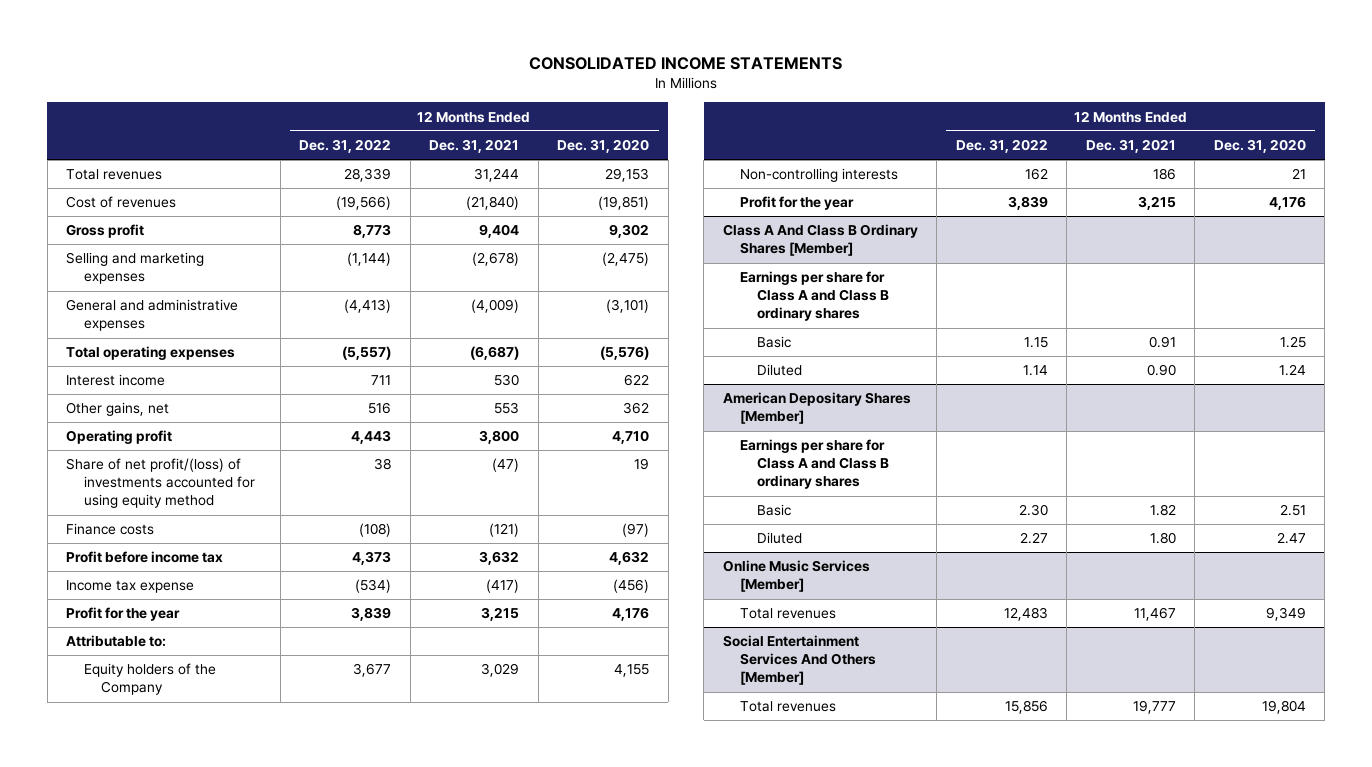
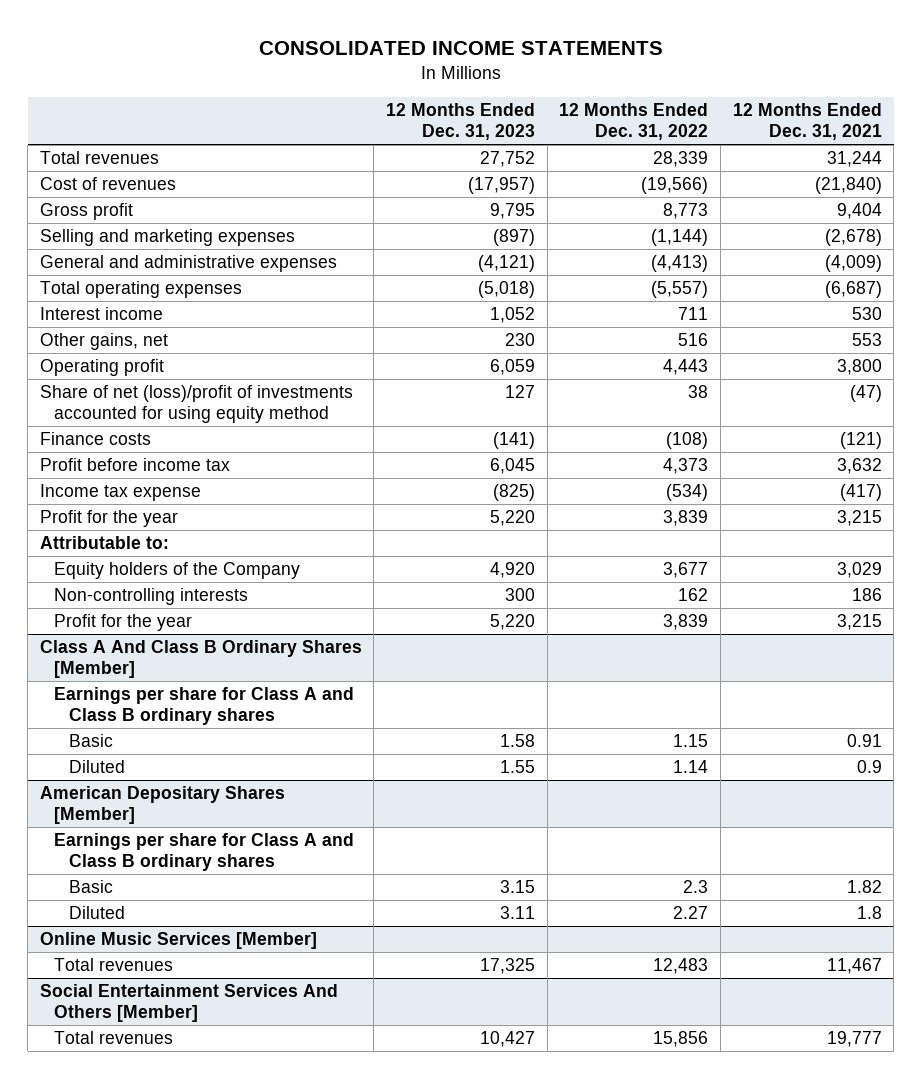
[557,139,650,154] Dec. 31, 2020 -> none
none -> [386,102,536,141] 12 Months Ended Dec. 31, 2023
[66,458,255,509] Share of net profit/(loss) of investments accounted for using equity method -> [39,385,353,424] Share of net (loss)/profit of investments accounted for using equity method
[1146,364,1176,377] 0.90 -> [856,760,882,774] 0.9
[1018,504,1048,517] 2.30 -> [683,880,709,894] 2.3
[1149,532,1176,545] 1.80 -> [856,906,882,920] 1.8

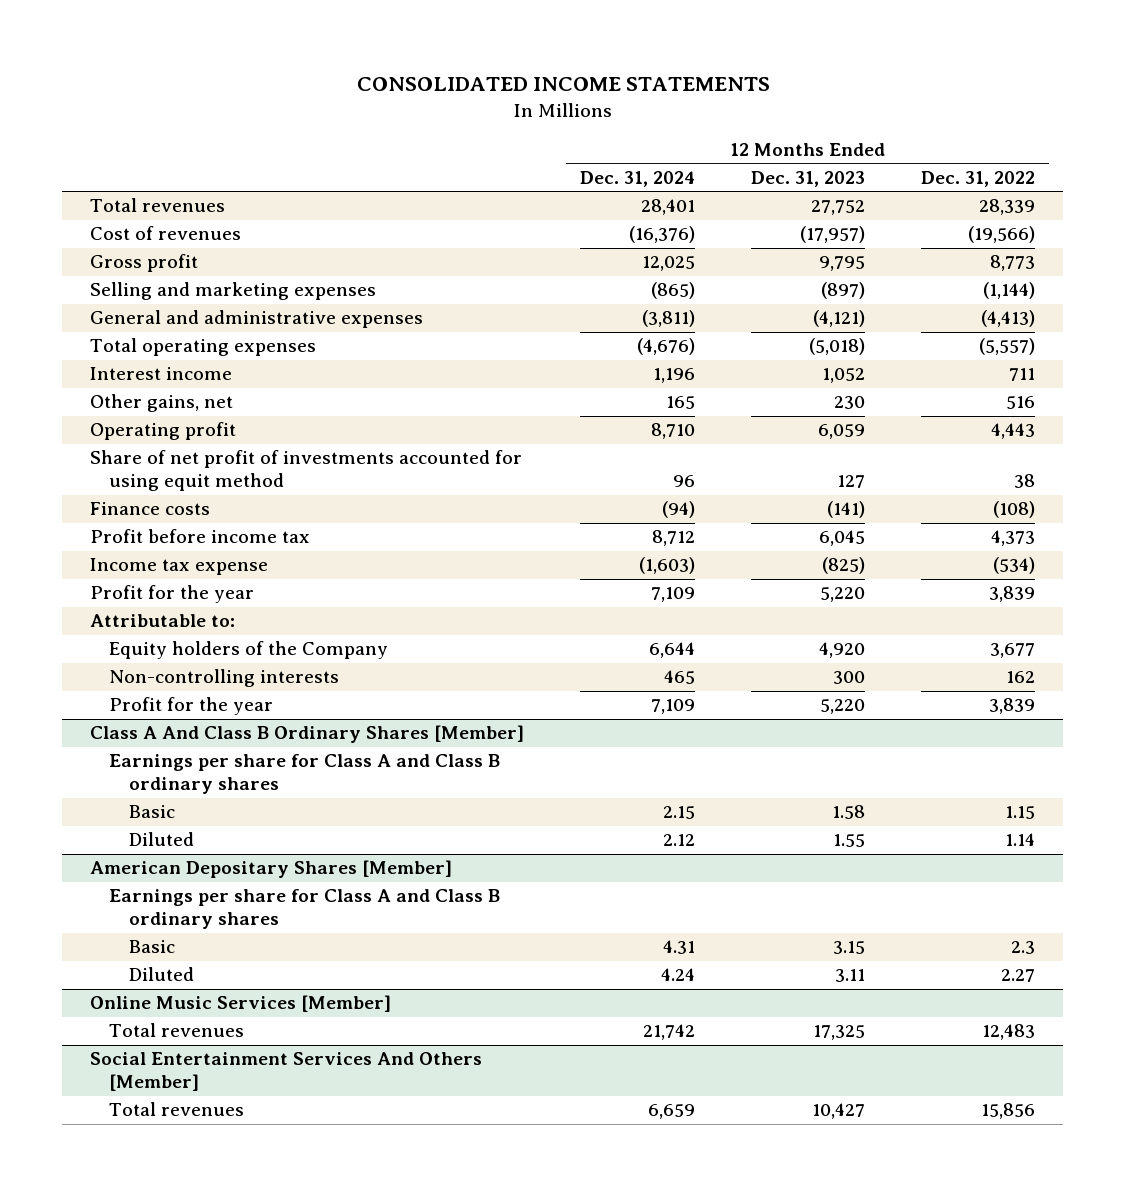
[732,102,882,141] 12 Months Ended Dec. 31, 2021 -> none
none -> [580,171,696,188] Dec. 31, 2024
[39,385,353,424] Share of net (loss)/profit of investments accounted for using equity method -> [90,450,523,492] Share of net profit of investments accounted for using equit method

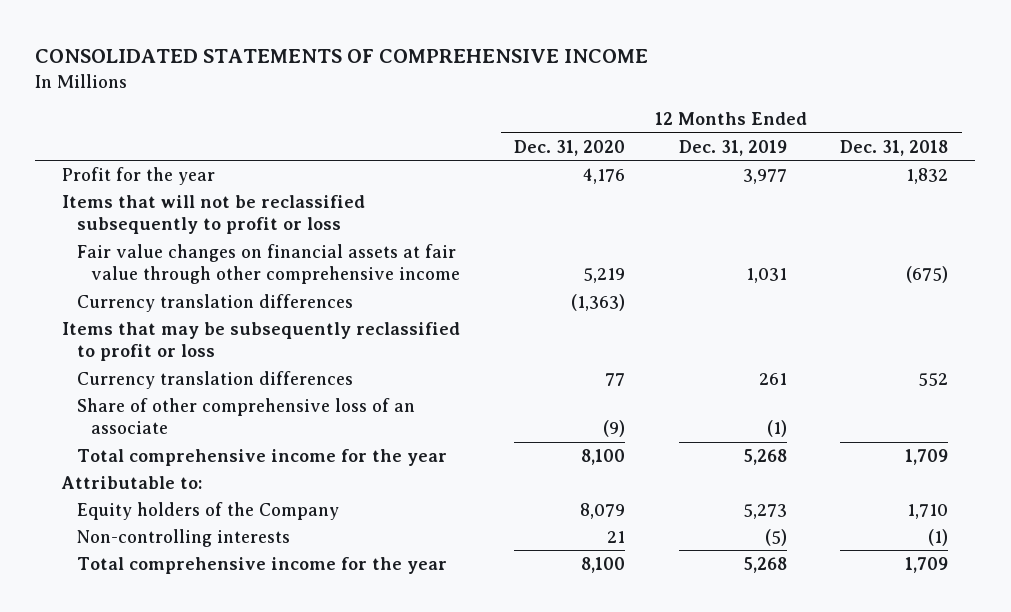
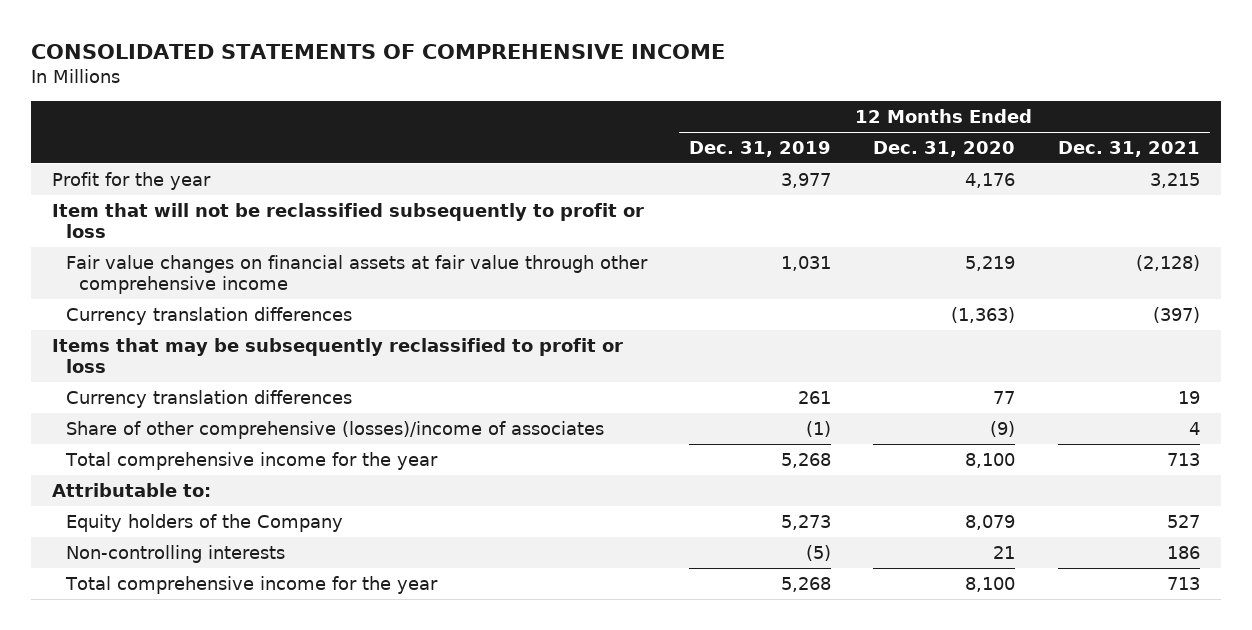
[840,139,949,156] Dec. 31, 2018 -> none
none -> [1057,141,1200,158] Dec. 31, 2021
[62,194,366,235] Items that will not be reclassified subsequently to profit or loss -> [52,202,645,238] Item that will not be reclassified subsequently to profit or loss
[76,397,415,435] Share of other comprehensive loss of an associate -> [65,420,604,439] Share of other comprehensive (losses)/income of associates

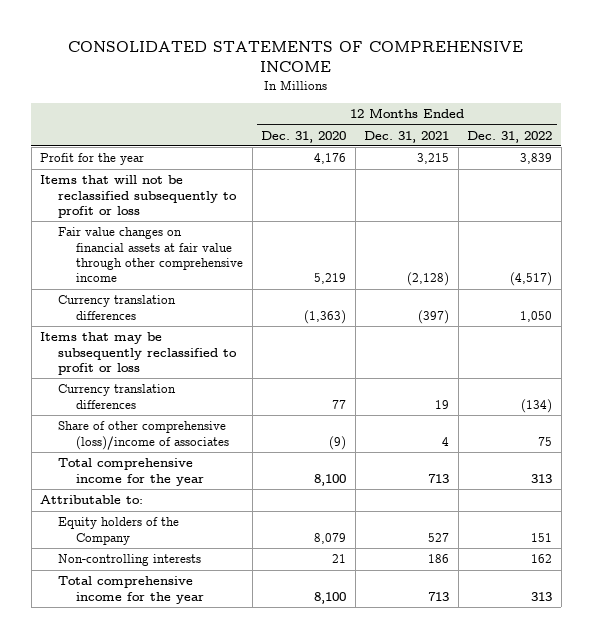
[689,141,832,158] Dec. 31, 2019 -> none
none -> [467,130,553,143] Dec. 31, 2022
[52,202,645,238] Item that will not be reclassified subsequently to profit or loss -> [40,175,238,219] Items that will not be reclassified subsequently to profit or loss
[65,420,604,439] Share of other comprehensive (losses)/income of associates -> [58,421,230,450] Share of other comprehensive (loss)/income of associates

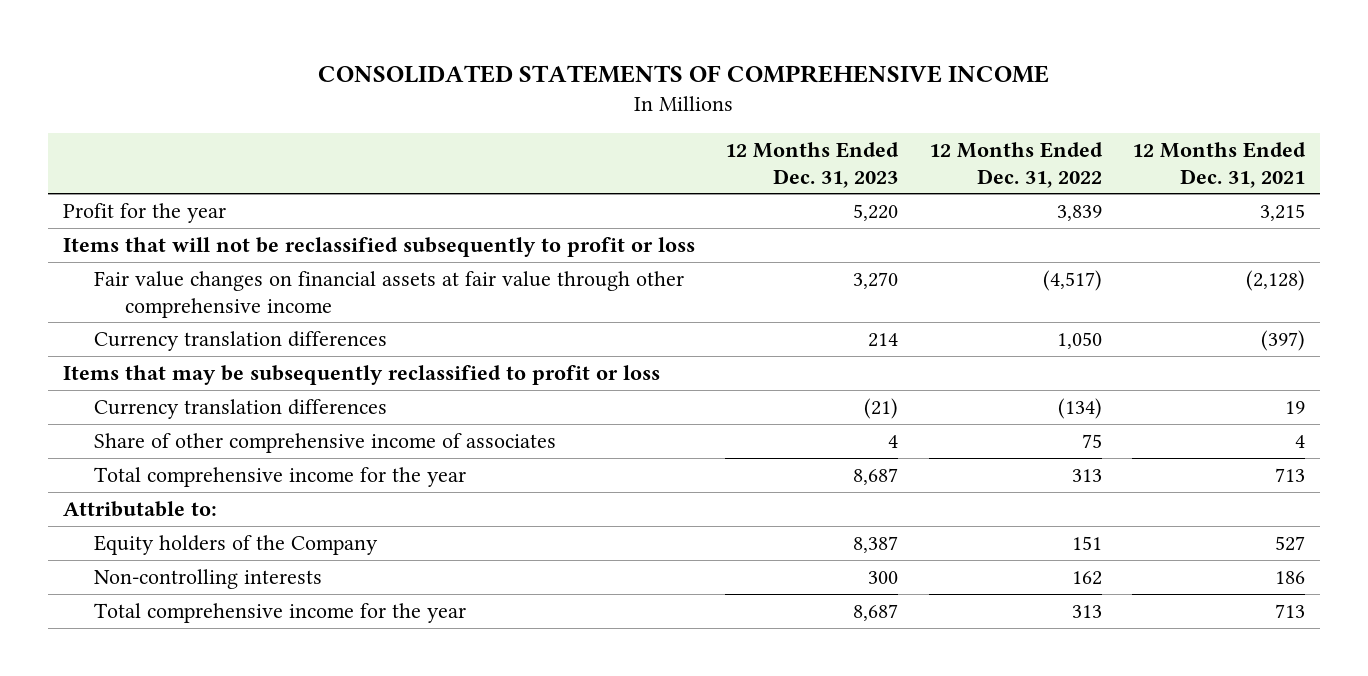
[261,130,347,143] Dec. 31, 2020 -> none
none -> [725,141,900,188] 12 Months Ended Dec. 31, 2023
[58,421,230,450] Share of other comprehensive (loss)/income of associates -> [94,432,557,453] Share of other comprehensive income of associates

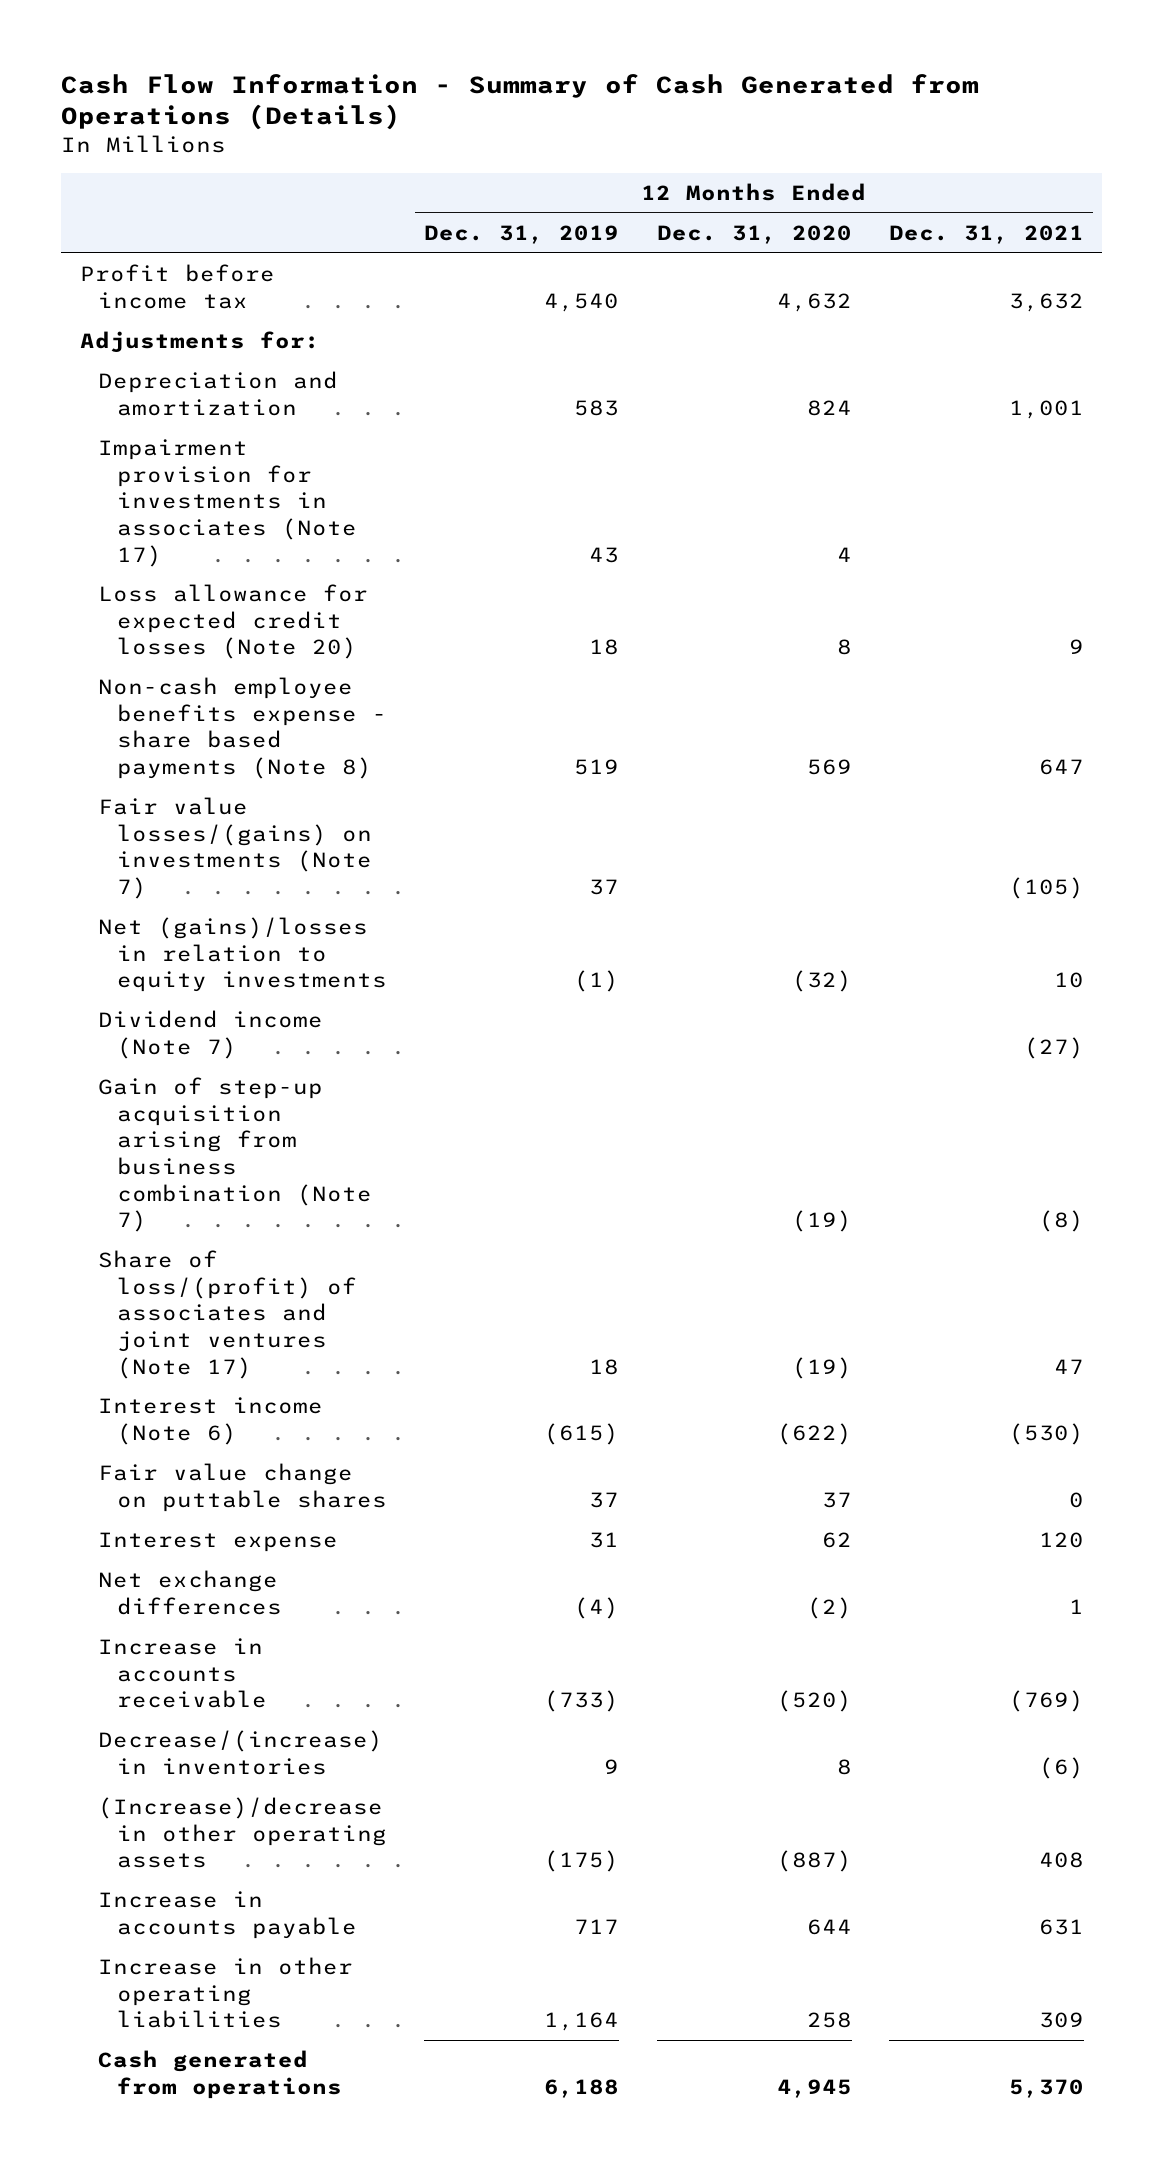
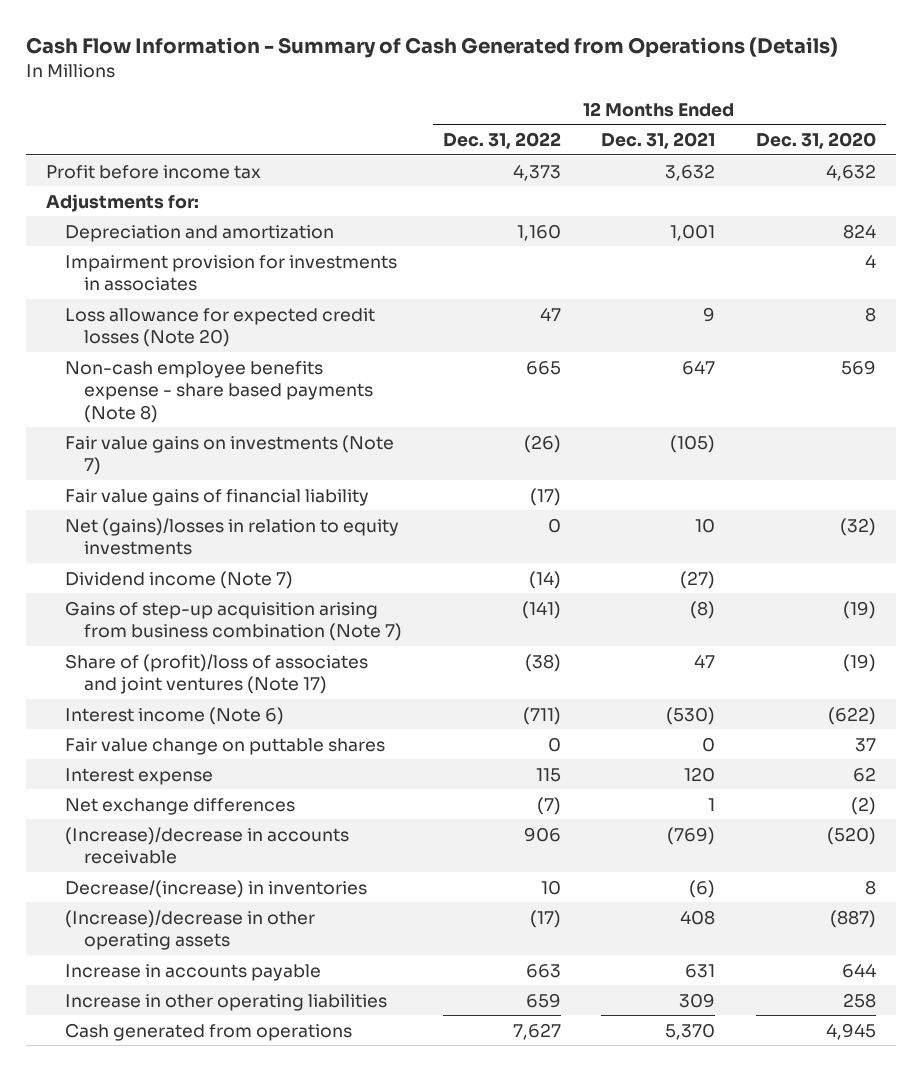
[424,224,620,244] Dec. 31, 2019 -> none
none -> [442,132,561,150] Dec. 31, 2022
[98,439,358,567] Impairment provision for investments in associates (Note 17) -> [65,254,398,292] Impairment provision for investments in associates
[98,797,373,899] Fair value losses/(gains) on investments (Note 7) -> [65,434,395,476] Fair value gains on investments (Note 7)
none -> [65,488,370,506] Fair value gains of financial liability
[98,1077,373,1233] Gain of step-up acquisition arising from business combination (Note 7) -> [65,600,403,642] Gains of step-up acquisition arising from business combination (Note 7)
[98,1250,358,1379] Share of loss/(profit) of associates and joint ventures (Note 17) -> [65,653,369,695] Share of (profit)/loss of associates and joint ventures (Note 17)
[98,1638,268,1709] Increase in accounts receivable -> [65,826,350,865] (Increase)/decrease in accounts receivable

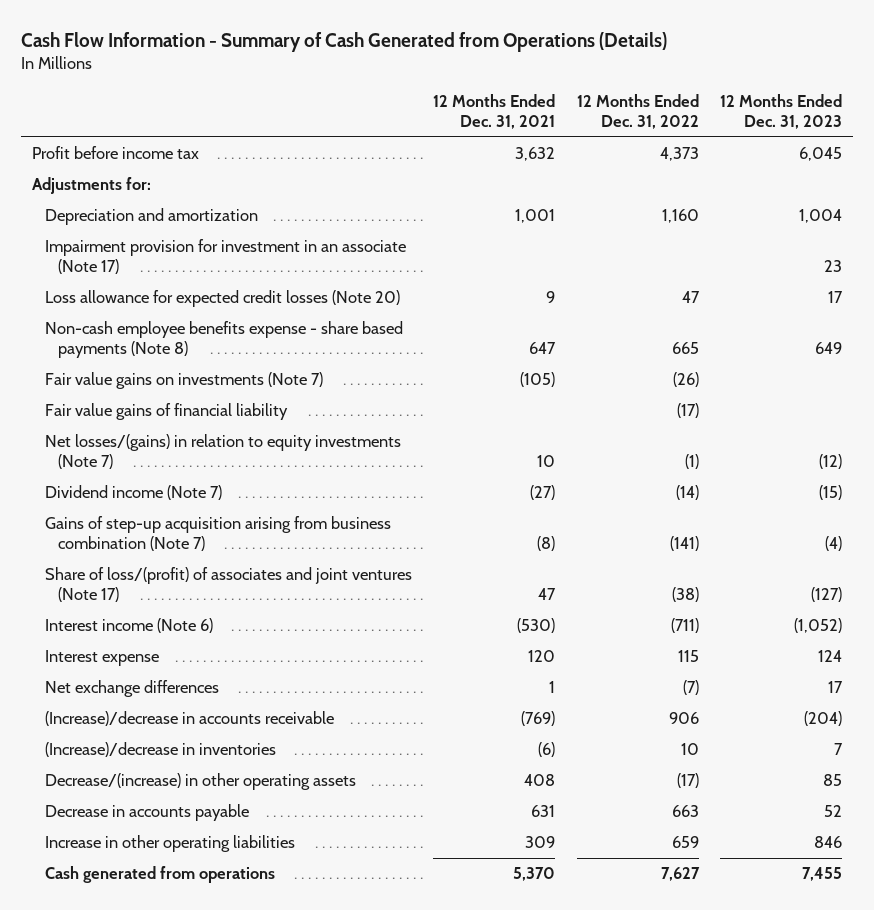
[755,132,876,150] Dec. 31, 2020 -> none
none -> [720,94,843,129] 12 Months Ended Dec. 31, 2023
[65,254,398,292] Impairment provision for investments in associates -> [44,239,406,274] Impairment provision for investment in an associate (Note 17)
[65,517,400,556] Net (gains)/losses in relation to equity investments -> [44,434,401,469] Net losses/(gains) in relation to equity investments (Note 7)
[547,517,561,533] 0 -> [684,453,699,469] (1)
[65,653,369,695] Share of (profit)/loss of associates and joint ventures (Note 17) -> [44,567,412,602] Share of loss/(profit) of associates and joint ventures (Note 17)
[65,737,386,755] Fair value change on puttable shares -> none
[65,879,368,898] Decrease/(increase) in inventories -> [44,742,276,758] (Increase)/decrease in inventories
[65,909,316,951] (Increase)/decrease in other operating assets -> [44,773,356,791] Decrease/(increase) in other operating assets
[65,963,322,981] Increase in accounts payable -> [44,804,249,822] Decrease in accounts payable

